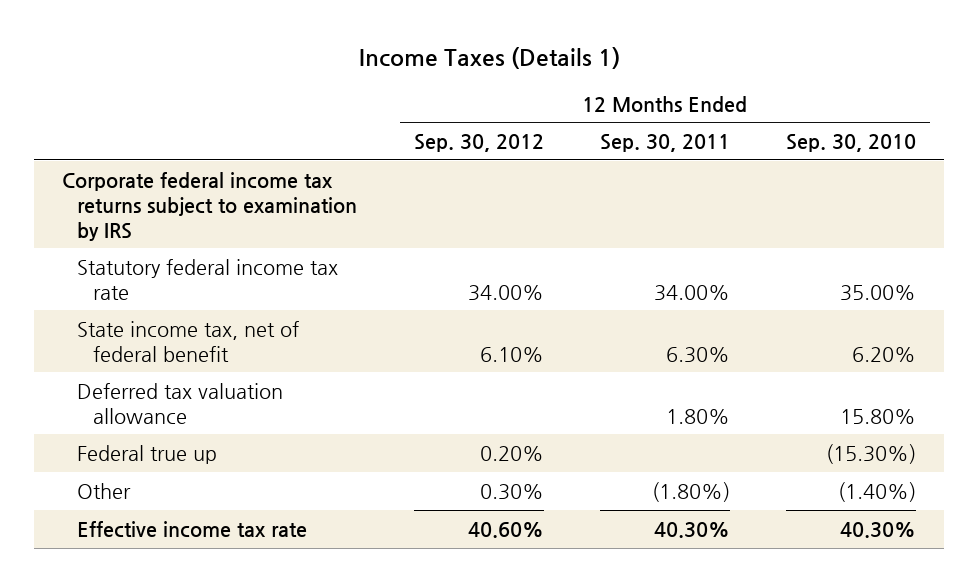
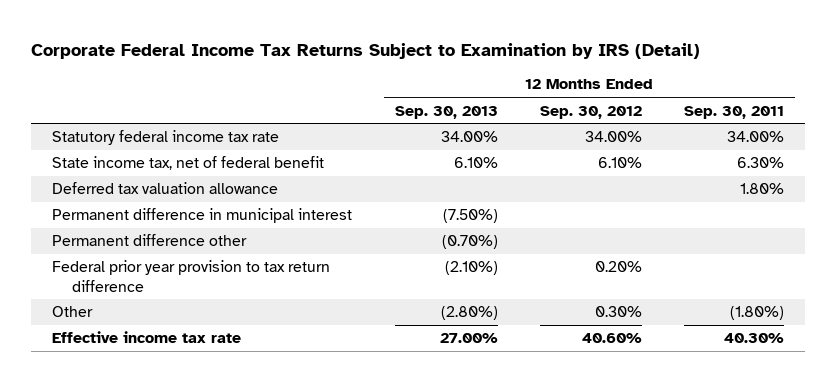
[359,47,621,70] Income Taxes (Details 1) -> [31,42,701,59] Corporate Federal Income Tax Returns Subject to Examination by IRS (Detail)
[786,134,917,153] Sep. 30, 2010 -> none
none -> [394,105,498,119] Sep. 30, 2013
[62,171,358,241] Corporate federal income tax returns subject to examination by IRS -> none
[77,444,218,464] Federal true up -> none
none -> [52,208,353,224] Permanent difference in municipal interest
none -> [52,234,248,247] Permanent difference other
none -> [52,260,331,292] Federal prior year provision to tax return difference

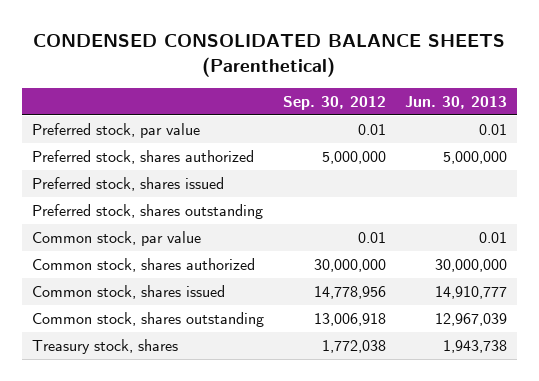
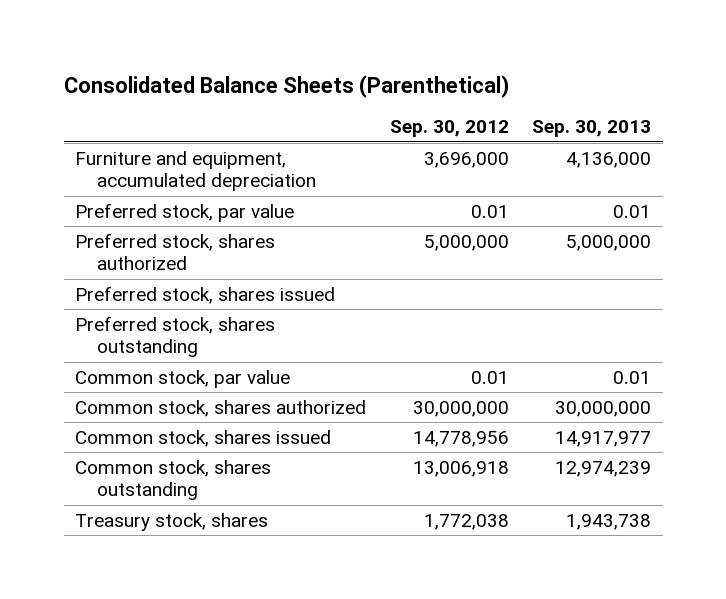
[33,33,506,77] CONDENSED CONSOLIDATED BALANCE SHEETS (Parenthetical) -> [63,74,509,98] Consolidated Balance Sheets (Parenthetical)
[405,95,508,109] Jun. 30, 2013 -> none
none -> [532,120,652,138] Sep. 30, 2013
none -> [75,150,316,192] Furniture and equipment, accumulated depreciation

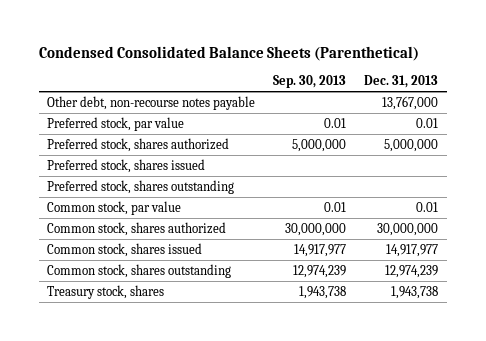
[63,74,509,98] Consolidated Balance Sheets (Parenthetical) -> [38,45,419,61] Condensed Consolidated Balance Sheets (Parenthetical)
[389,120,509,138] Sep. 30, 2012 -> none
none -> [364,75,439,89] Dec. 31, 2013
[75,150,316,192] Furniture and equipment, accumulated depreciation -> none
none -> [47,95,256,110] Other debt, non-recourse notes payable

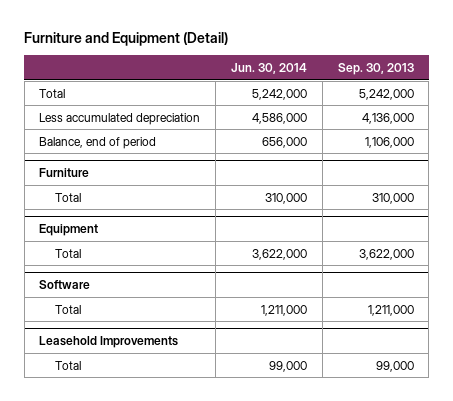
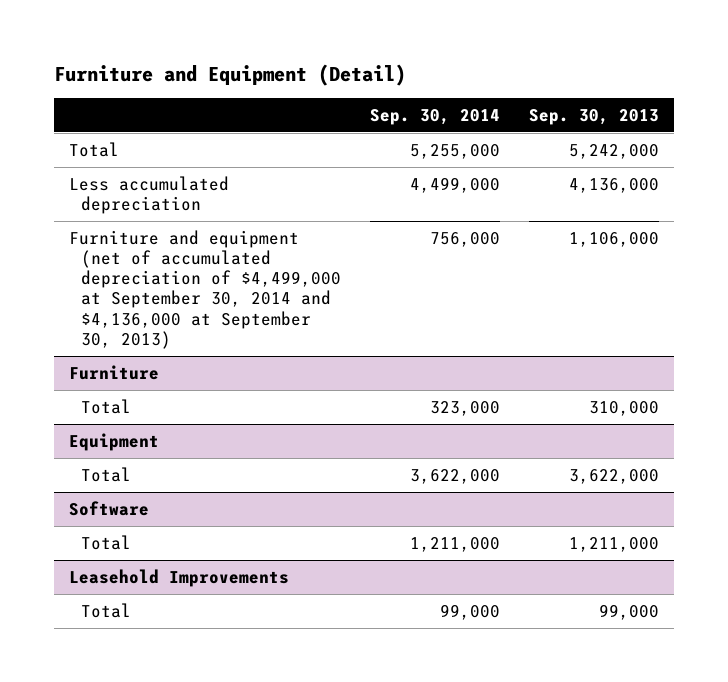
[230,62,307,74] Jun. 30, 2014 -> none
none -> [370,108,501,125] Sep. 30, 2014
[39,136,157,149] Balance, end of period -> [68,229,342,349] Furniture and equipment (net of accumulated depreciation of $4,499,000 at September 30, 2014 and $4,136,000 at September 30, 2013)

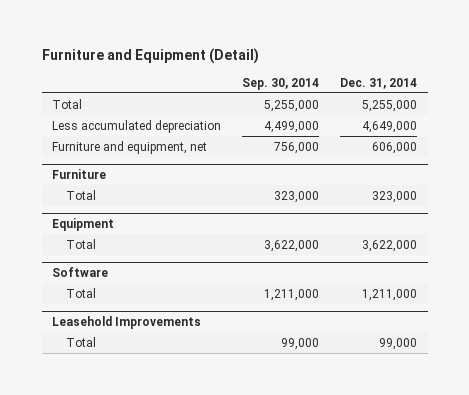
[529,108,660,125] Sep. 30, 2013 -> none
none -> [340,77,418,89] Dec. 31, 2014
[68,229,342,349] Furniture and equipment (net of accumulated depreciation of $4,499,000 at September 30, 2014 and $4,136,000 at September 30, 2013) -> [52,140,208,154] Furniture and equipment, net

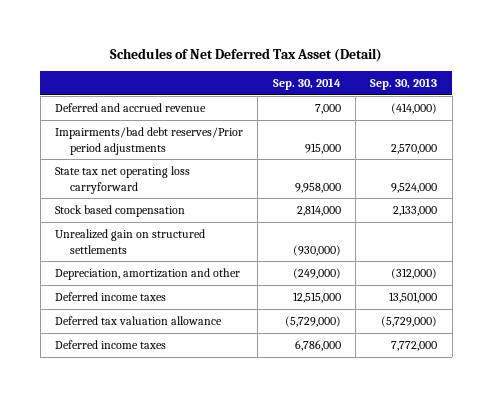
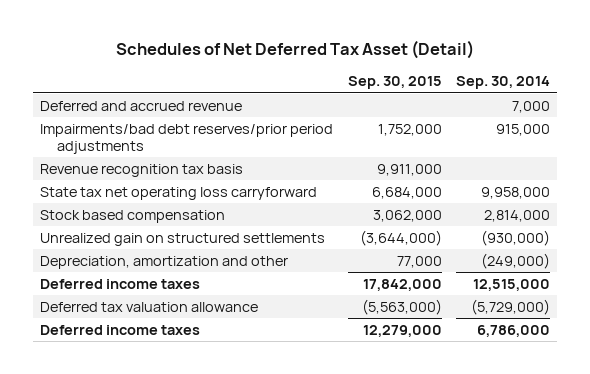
[370,78,438,91] Sep. 30, 2013 -> none
none -> [347,76,442,90] Sep. 30, 2015
[54,127,243,155] Impairments/bad debt reserves/Prior period adjustments -> [40,123,334,155] Impairments/bad debt reserves/prior period adjustments
none -> [40,163,244,177] Revenue recognition tax basis

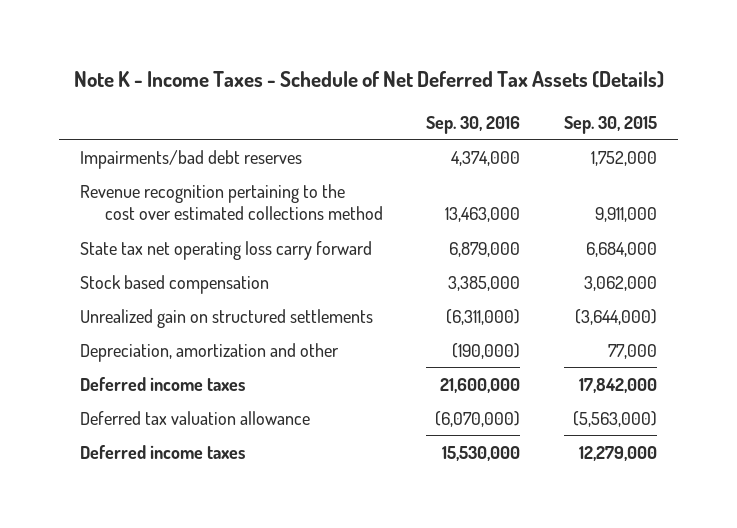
[116,40,475,60] Schedules of Net Deferred Tax Asset (Detail) -> [73,70,664,88] Note K - Income Taxes - Schedule of Net Deferred Tax Assets (Details)
[456,76,551,90] Sep. 30, 2014 -> none
none -> [426,115,521,134] Sep. 30, 2016
[40,100,243,111] Deferred and accrued revenue -> none
[40,123,334,155] Impairments/bad debt reserves/prior period adjustments -> [80,149,303,169] Impairments/bad debt reserves
[40,163,244,177] Revenue recognition tax basis -> [80,183,383,221] Revenue recognition pertaining to the cost over estimated collections method
[40,186,318,200] State tax net operating loss carryforward -> [80,240,373,260] State tax net operating loss carry forward

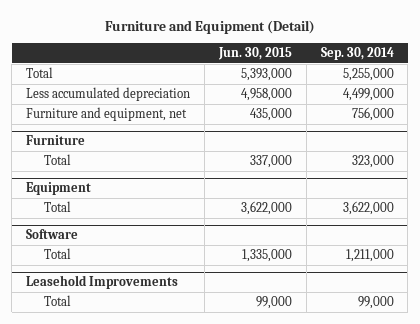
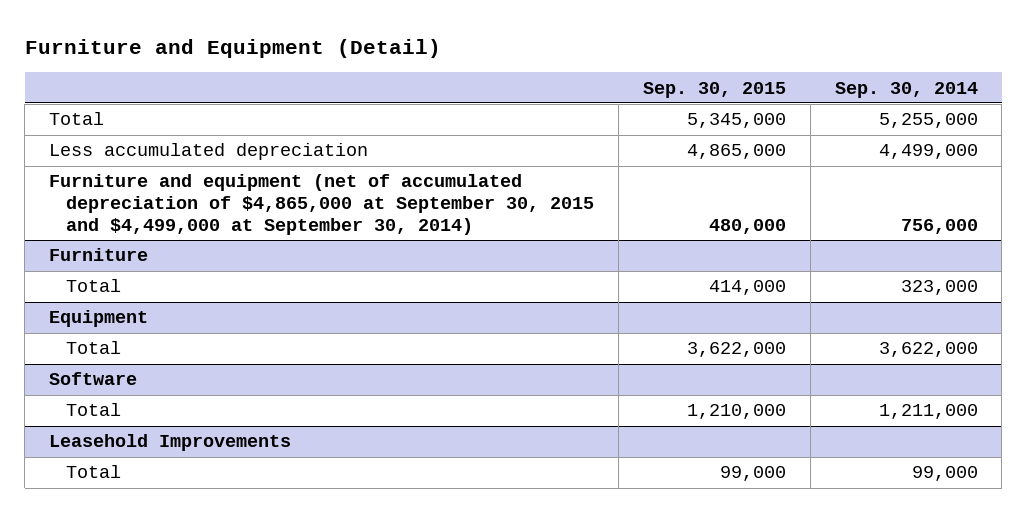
[217,47,292,61] Jun. 30, 2015 -> none
none -> [643,81,787,98] Sep. 30, 2015
[26,107,188,122] Furniture and equipment, net -> [49,174,595,235] Furniture and equipment (net of accumulated depreciation of $4,865,000 at September 30, 2015 and $4,499,000 at September 30, 2014)

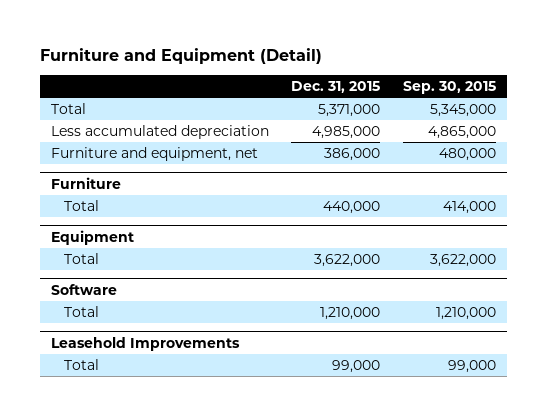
[834,81,978,98] Sep. 30, 2014 -> none
none -> [291,81,381,94] Dec. 31, 2015
[49,174,595,235] Furniture and equipment (net of accumulated depreciation of $4,865,000 at September 30, 2015 and $4,499,000 at September 30, 2014) -> [50,147,258,162] Furniture and equipment, net

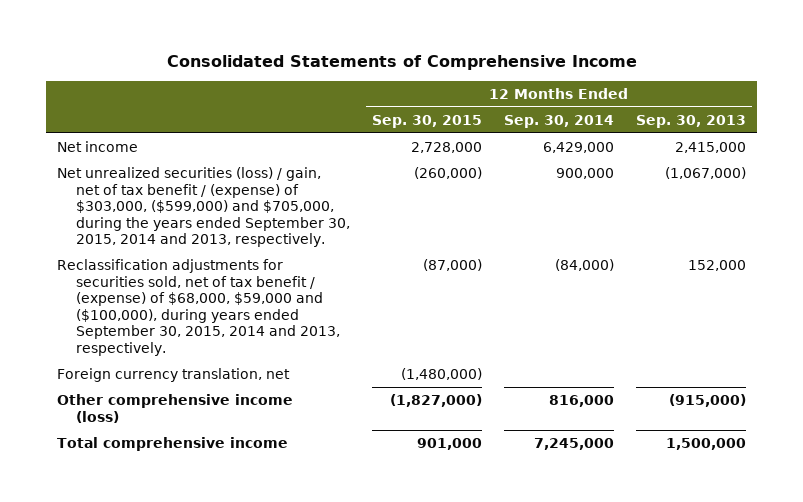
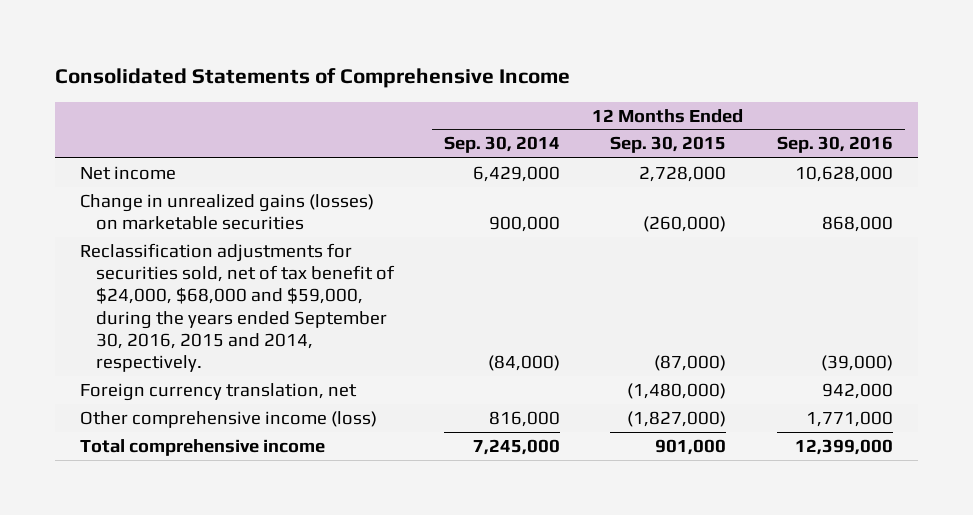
[636,114,747,128] Sep. 30, 2013 -> none
none -> [776,136,893,154] Sep. 30, 2016
[56,166,350,248] Net unrealized securities (loss) / gain, net of tax benefit / (expense) of $303,000, ($599,000) and $705,000, during the years ended September 30, 2015, 2014 and 2013, respectively. -> [80,193,375,231] Change in unrealized gains (losses) on marketable securities
[56,258,340,356] Reclassification adjustments for securities sold, net of tax benefit / (expense) of $68,000, $59,000 and ($100,000), during years ended September 30, 2015, 2014 and 2013, respectively. -> [80,242,395,373] Reclassification adjustments for securities sold, net of tax benefit of $24,000, $68,000 and $59,000, during the years ended September 30, 2016, 2015 and 2014, respectively.

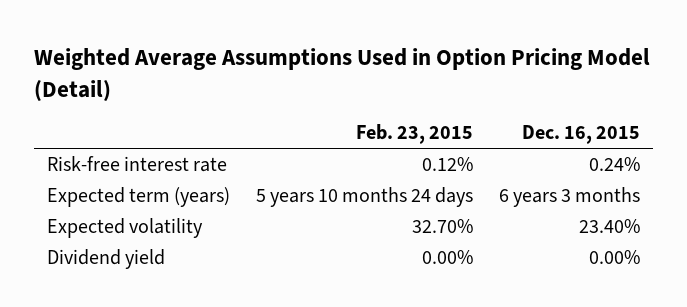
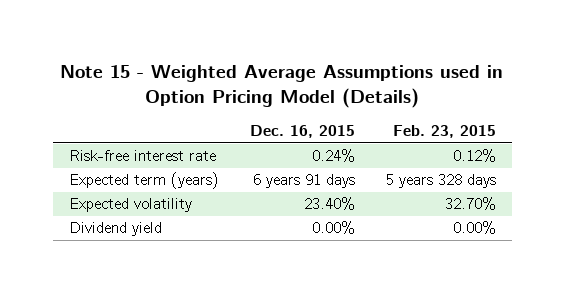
[34,48,651,102] Weighted Average Assumptions Used in Option Pricing Model (Detail) -> [60,64,504,108] Note 15 - Weighted Average Assumptions used in Option Pricing Model (Details)
[256,187,474,208] 5 years 10 months 24 days -> [386,174,497,189] 5 years 328 days
[499,187,641,208] 6 years 3 months -> [252,174,355,189] 6 years 91 days

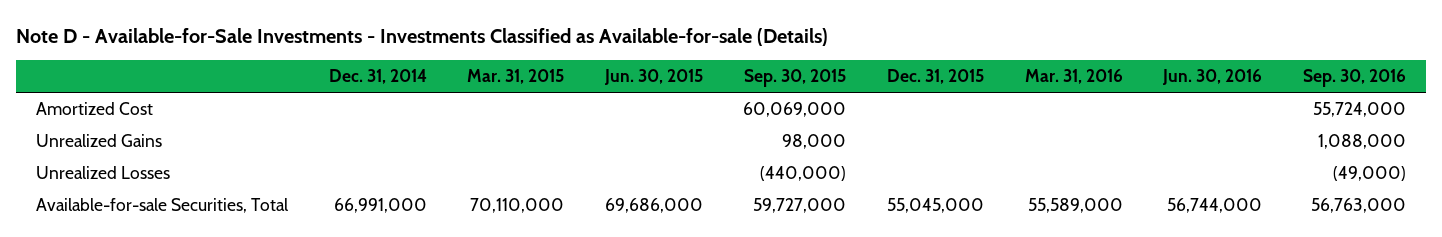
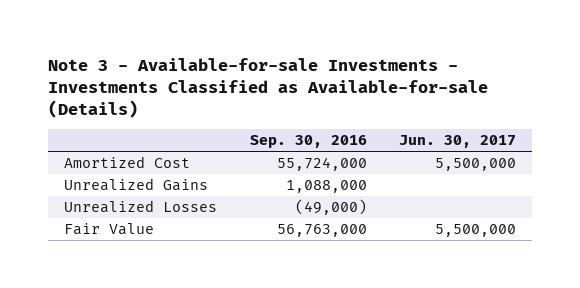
[15,27,828,46] Note D - Available-for-Sale Investments - Investments Classified as Available-for-sale (Details) -> [48,57,489,118] Note 3 - Available-for-sale Investments - Investments Classified as Available-for-sale (Details)
[328,69,427,85] Dec. 31, 2014 -> none
[467,69,565,85] Mar. 31, 2015 -> none
[603,69,703,86] Jun. 30, 2015 -> none
[744,69,847,88] Sep. 30, 2015 -> none
[887,69,985,85] Dec. 31, 2015 -> none
[1024,69,1123,85] Mar. 31, 2016 -> none
[1162,69,1263,86] Jun. 30, 2016 -> none
none -> [398,135,516,149] Jun. 30, 2017
[36,198,289,214] Available-for-sale Securities, Total -> [64,222,155,235] Fair Value

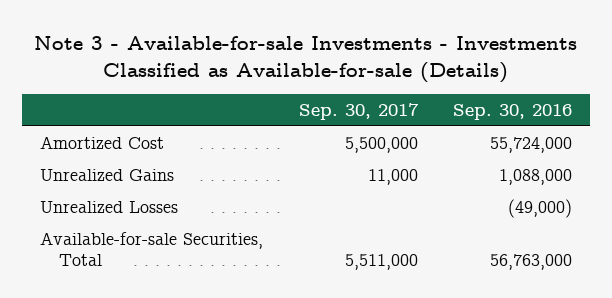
[398,135,516,149] Jun. 30, 2017 -> none
none -> [298,102,419,120] Sep. 30, 2017
[64,222,155,235] Fair Value -> [40,231,264,267] Available-for-sale Securities, Total

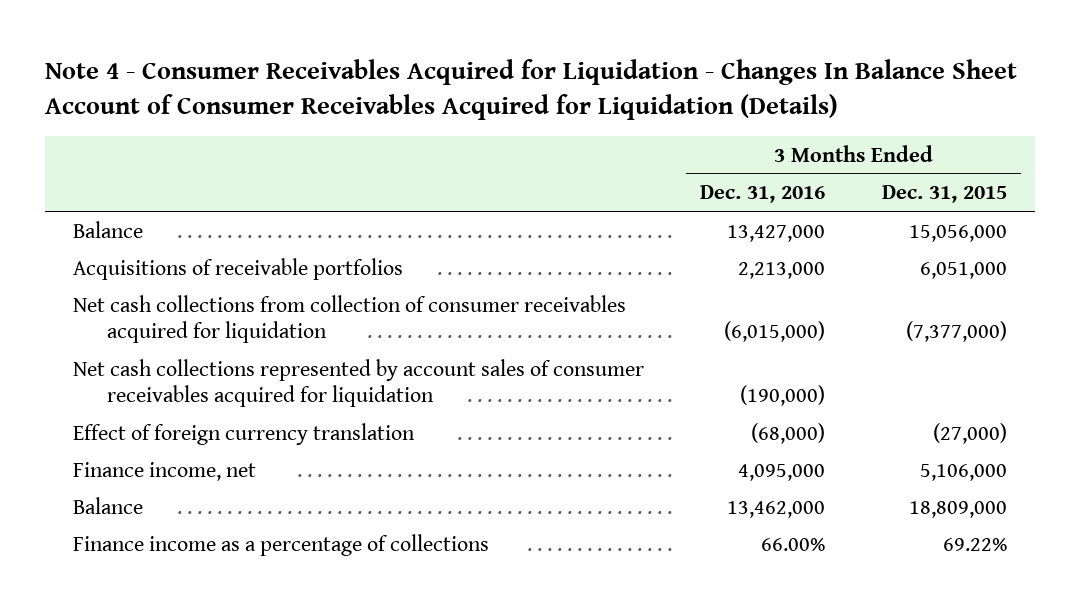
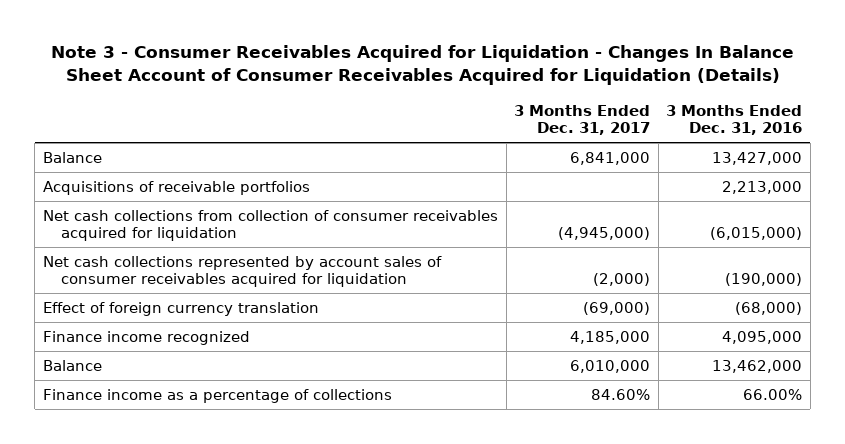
[44,59,1017,120] Note 4 - Consumer Receivables Acquired for Liquidation - Changes In Balance Sheet Account of Consumer Receivables Acquired for Liquidation (Details) -> [50,44,794,85] Note 3 - Consumer Receivables Acquired for Liquidation - Changes In Balance Sheet Account of Consumer Receivables Acquired for Liquidation (Details)
[881,185,1007,204] Dec. 31, 2015 -> none
none -> [514,104,651,136] 3 Months Ended Dec. 31, 2017
[73,461,257,481] Finance income, net -> [43,330,251,345] Finance income recognized

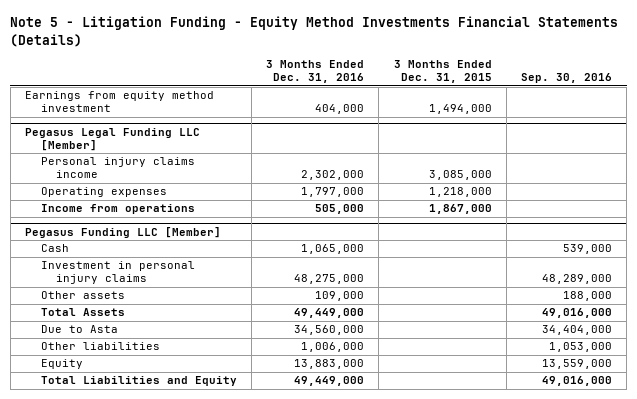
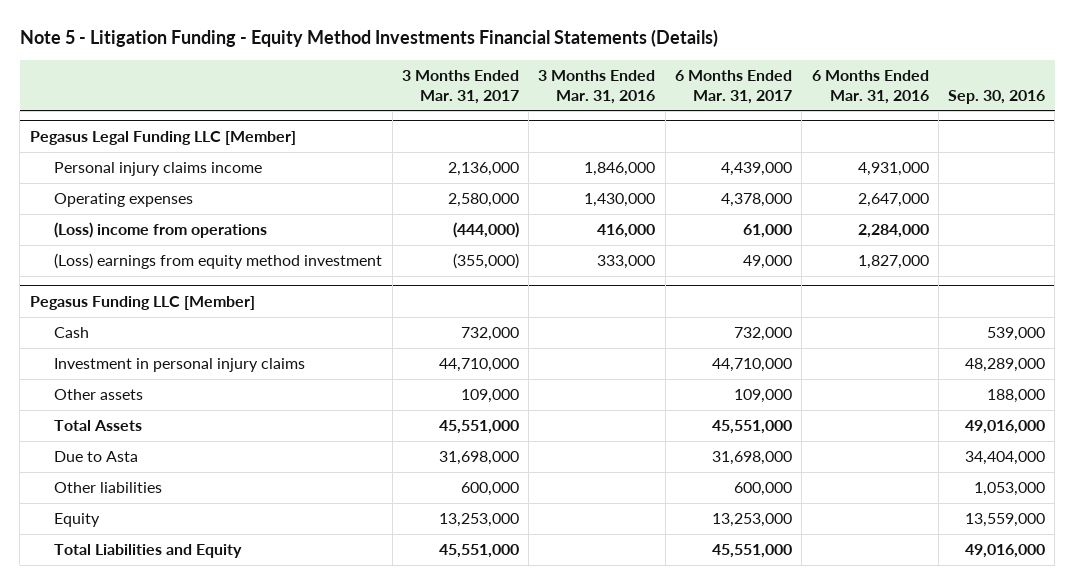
[266,60,365,84] 3 Months Ended Dec. 31, 2016 -> none
[393,60,492,84] 3 Months Ended Dec. 31, 2015 -> none
none -> [401,69,519,104] 3 Months Ended Mar. 31, 2017
none -> [538,69,656,104] 3 Months Ended Mar. 31, 2016
none -> [675,69,793,104] 6 Months Ended Mar. 31, 2017
none -> [811,69,929,104] 6 Months Ended Mar. 31, 2016
[25,91,215,113] Earnings from equity method investment -> none
[40,204,195,215] Income from operations -> [54,222,268,239] (Loss) income from operations
none -> [54,253,383,270] (Loss) earnings from equity method investment

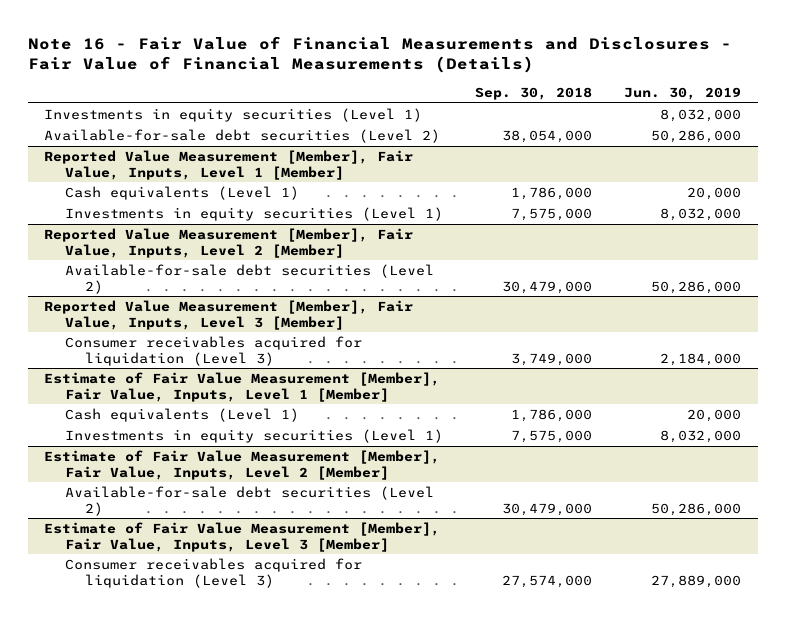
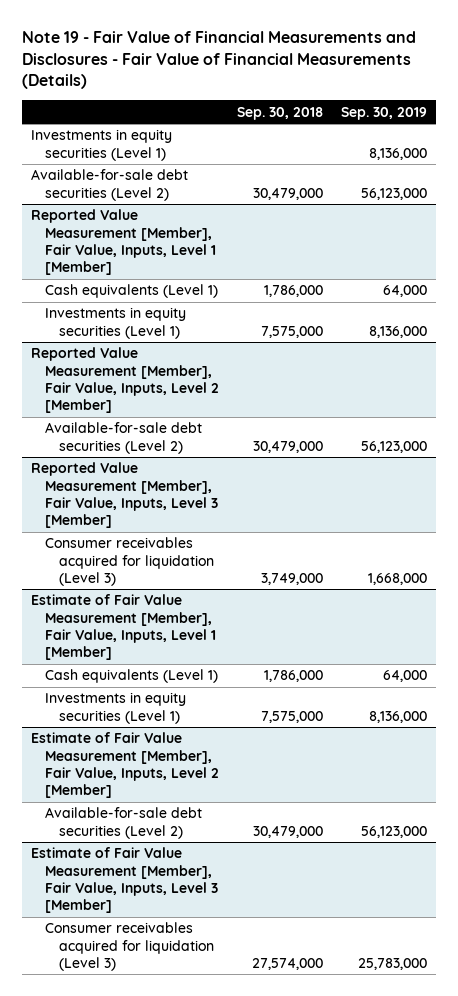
[28,35,733,73] Note 16 - Fair Value of Financial Measurements and Disclosures - Fair Value of Financial Measurements (Details) -> [21,31,416,90] Note 19 - Fair Value of Financial Measurements and Disclosures - Fair Value of Financial Measurements (Details)
[624,86,742,100] Jun. 30, 2019 -> none
none -> [341,106,428,120] Sep. 30, 2019
[502,129,593,143] 38,054,000 -> [253,187,324,200] 30,479,000

